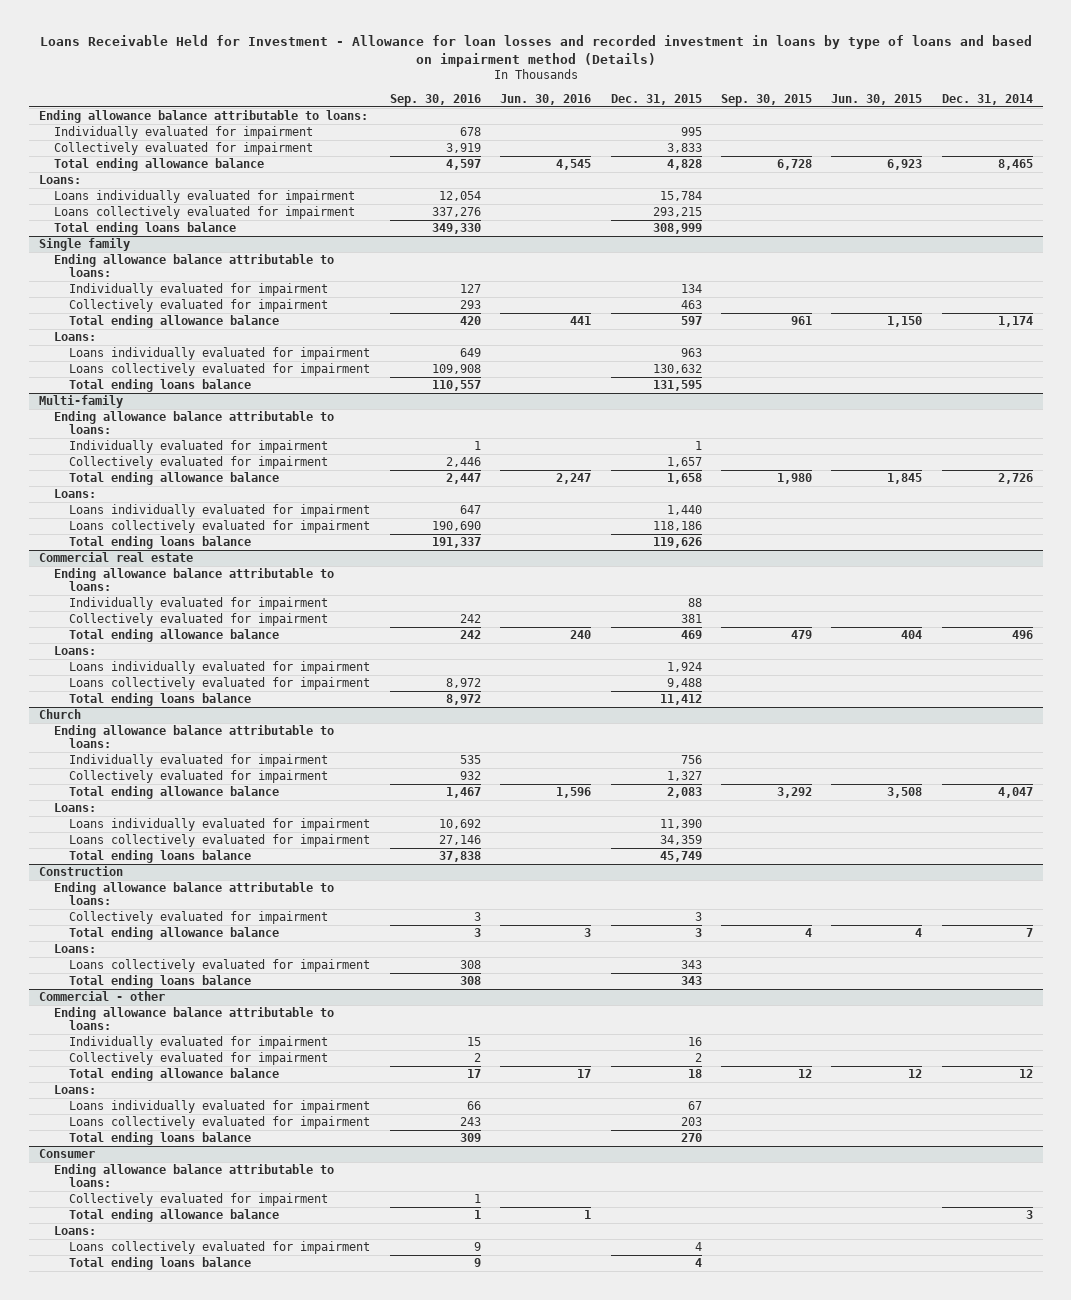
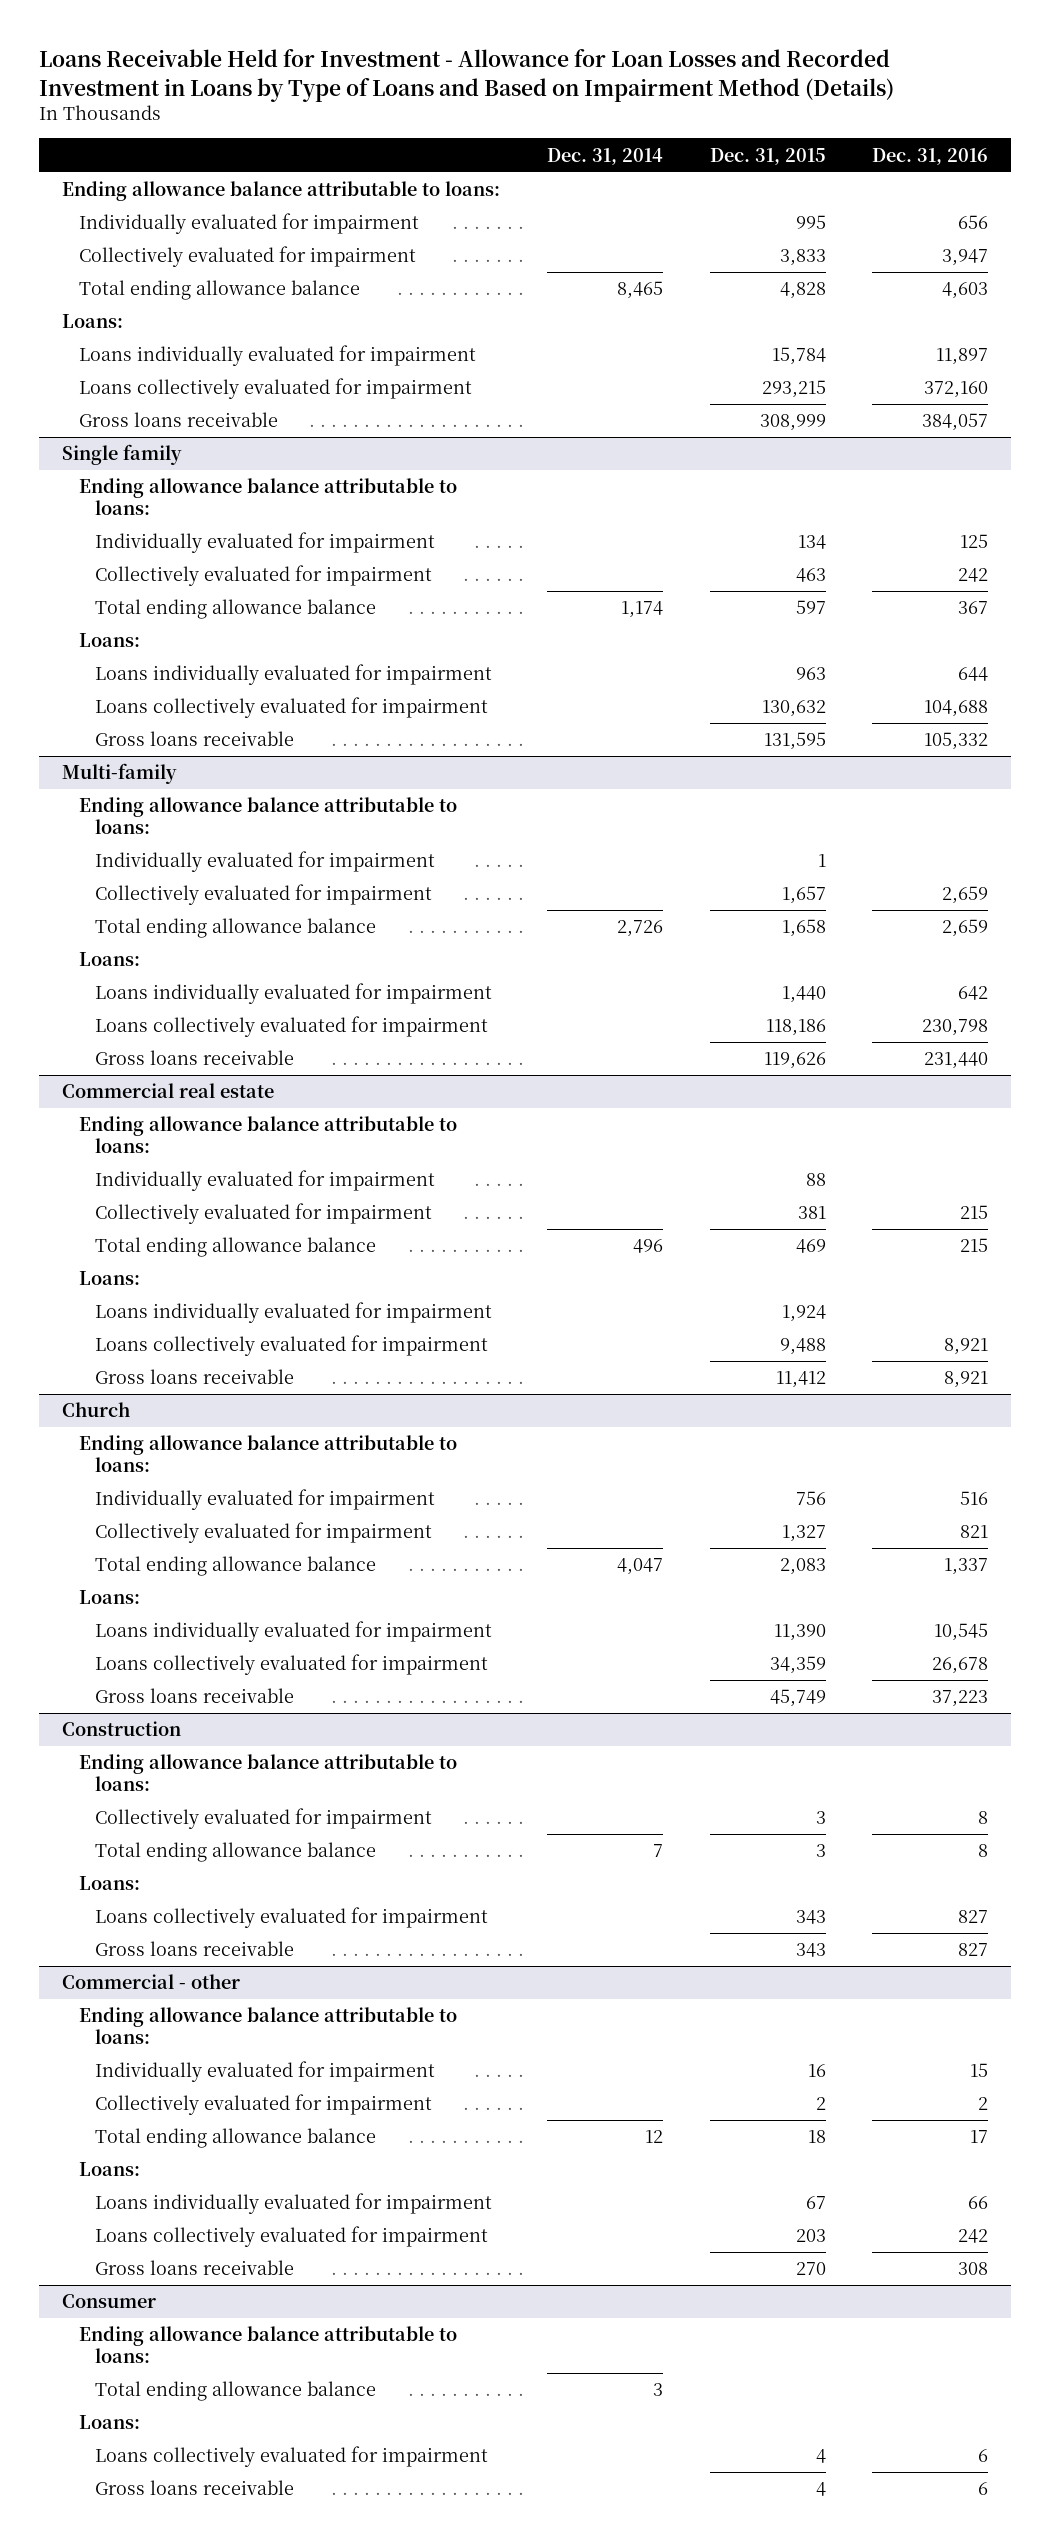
[39,35,1032,67] Loans Receivable Held for Investment - Allowance for loan losses and recorded investment in loans by type of loans and based on impairment method (Details) -> [39,49,895,102] Loans Receivable Held for Investment - Allowance for Loan Losses and Recorded Investment in Loans by Type of Loans and Based on Impairment Method (Details)
[389,93,481,106] Sep. 30, 2016 -> none
[500,93,592,105] Jun. 30, 2016 -> none
[720,93,812,106] Sep. 30, 2015 -> none
[831,93,923,105] Jun. 30, 2015 -> none
none -> [872,147,989,165] Dec. 31, 2016
[53,222,236,236] Total ending loans balance -> [78,412,278,428] Gross loans receivable
[69,379,252,393] Total ending loans balance -> [95,731,295,747] Gross loans receivable
[69,536,252,550] Total ending loans balance -> [95,1050,295,1066] Gross loans receivable
[69,693,252,707] Total ending loans balance -> [95,1369,295,1385] Gross loans receivable
[69,850,252,864] Total ending loans balance -> [95,1688,295,1704] Gross loans receivable
[69,975,252,989] Total ending loans balance -> [95,1941,295,1957] Gross loans receivable
[69,1132,252,1146] Total ending loans balance -> [95,2260,295,2276] Gross loans receivable
[69,1193,329,1207] Collectively evaluated for impairment -> none
[69,1257,252,1271] Total ending loans balance -> [95,2480,295,2496] Gross loans receivable

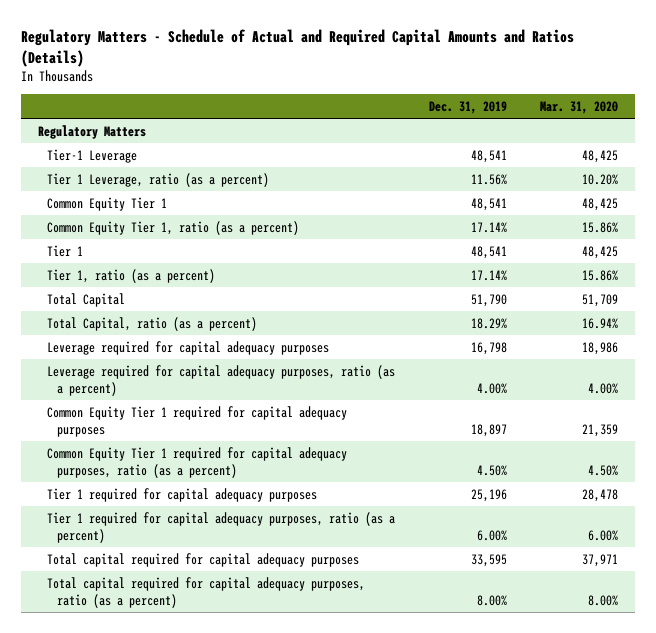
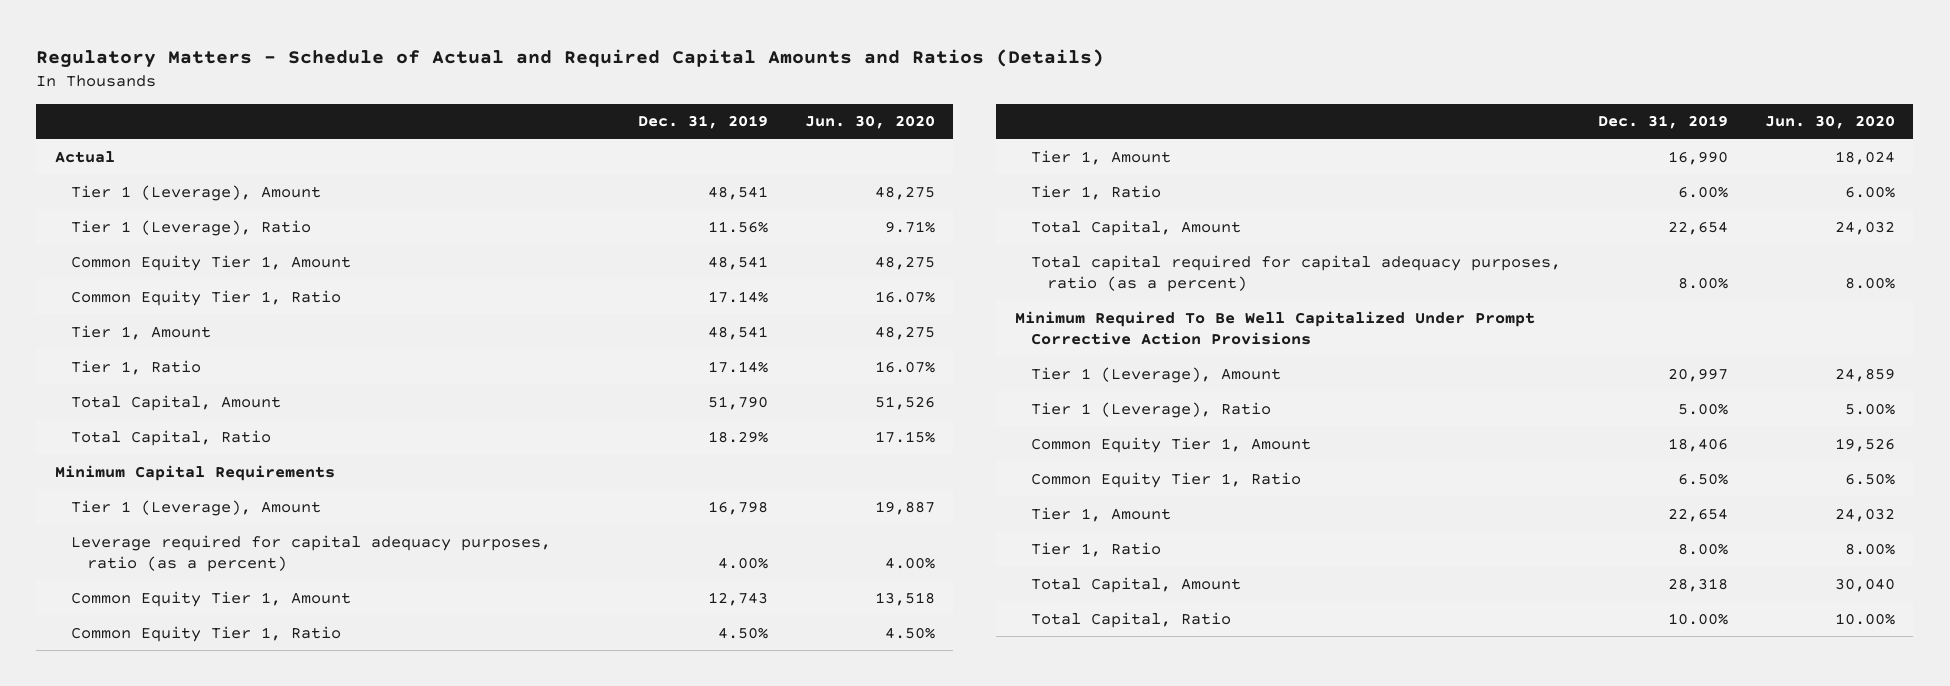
[540,101,619,115] Mar. 31, 2020 -> none
none -> [804,115,935,130] Jun. 30, 2020
[37,124,146,139] Regulatory Matters -> none
none -> [54,150,115,163] Actual
[47,148,138,163] Tier-1 Leverage -> [71,184,322,201] Tier 1 (Leverage), Amount
[47,172,270,187] Tier 1 Leverage, ratio (as a percent) -> [71,219,312,236] Tier 1 (Leverage), Ratio
[47,196,168,211] Common Equity Tier 1 -> [71,254,352,271] Common Equity Tier 1, Amount
[47,220,300,235] Common Equity Tier 1, ratio (as a percent) -> [71,289,342,306] Common Equity Tier 1, Ratio
[47,244,84,257] Tier 1 -> [71,324,212,340] Tier 1, Amount
[47,268,216,283] Tier 1, ratio (as a percent) -> [71,359,202,375] Tier 1, Ratio
[47,292,126,307] Total Capital -> [71,394,282,411] Total Capital, Amount
[47,316,258,331] Total Capital, ratio (as a percent) -> [71,429,272,446] Total Capital, Ratio
none -> [54,464,335,481] Minimum Capital Requirements
[47,340,330,355] Leverage required for capital adequacy purposes -> [71,499,322,516] Tier 1 (Leverage), Amount
[47,405,348,437] Common Equity Tier 1 required for capital adequacy purposes -> [71,590,352,607] Common Equity Tier 1, Amount
[470,423,507,437] 18,897 -> [707,591,768,606] 12,743
[47,446,348,478] Common Equity Tier 1 required for capital adequacy purposes, ratio (as a percent) -> [71,625,342,642] Common Equity Tier 1, Ratio
[47,487,318,502] Tier 1 required for capital adequacy purposes -> [1030,149,1171,165] Tier 1, Amount
[470,488,507,502] 25,196 -> [1667,150,1728,165] 16,990
[47,511,396,543] Tier 1 required for capital adequacy purposes, ratio (as a percent) -> [1030,184,1161,200] Tier 1, Ratio
[47,552,360,567] Total capital required for capital adequacy purposes -> [1030,219,1241,236] Total Capital, Amount
[470,553,507,567] 33,595 -> [1667,220,1728,235] 22,654
none -> [1014,310,1535,345] Minimum Required To Be Well Capitalized Under Prompt Corrective Action Provisions
none -> [1030,366,1281,383] Tier 1 (Leverage), Amount
none -> [1030,401,1271,418] Tier 1 (Leverage), Ratio
none -> [1030,436,1311,453] Common Equity Tier 1, Amount
none -> [1030,471,1301,488] Common Equity Tier 1, Ratio
none -> [1030,506,1171,522] Tier 1, Amount
none -> [1030,541,1161,557] Tier 1, Ratio
none -> [1030,576,1241,593] Total Capital, Amount
none -> [1030,611,1231,628] Total Capital, Ratio

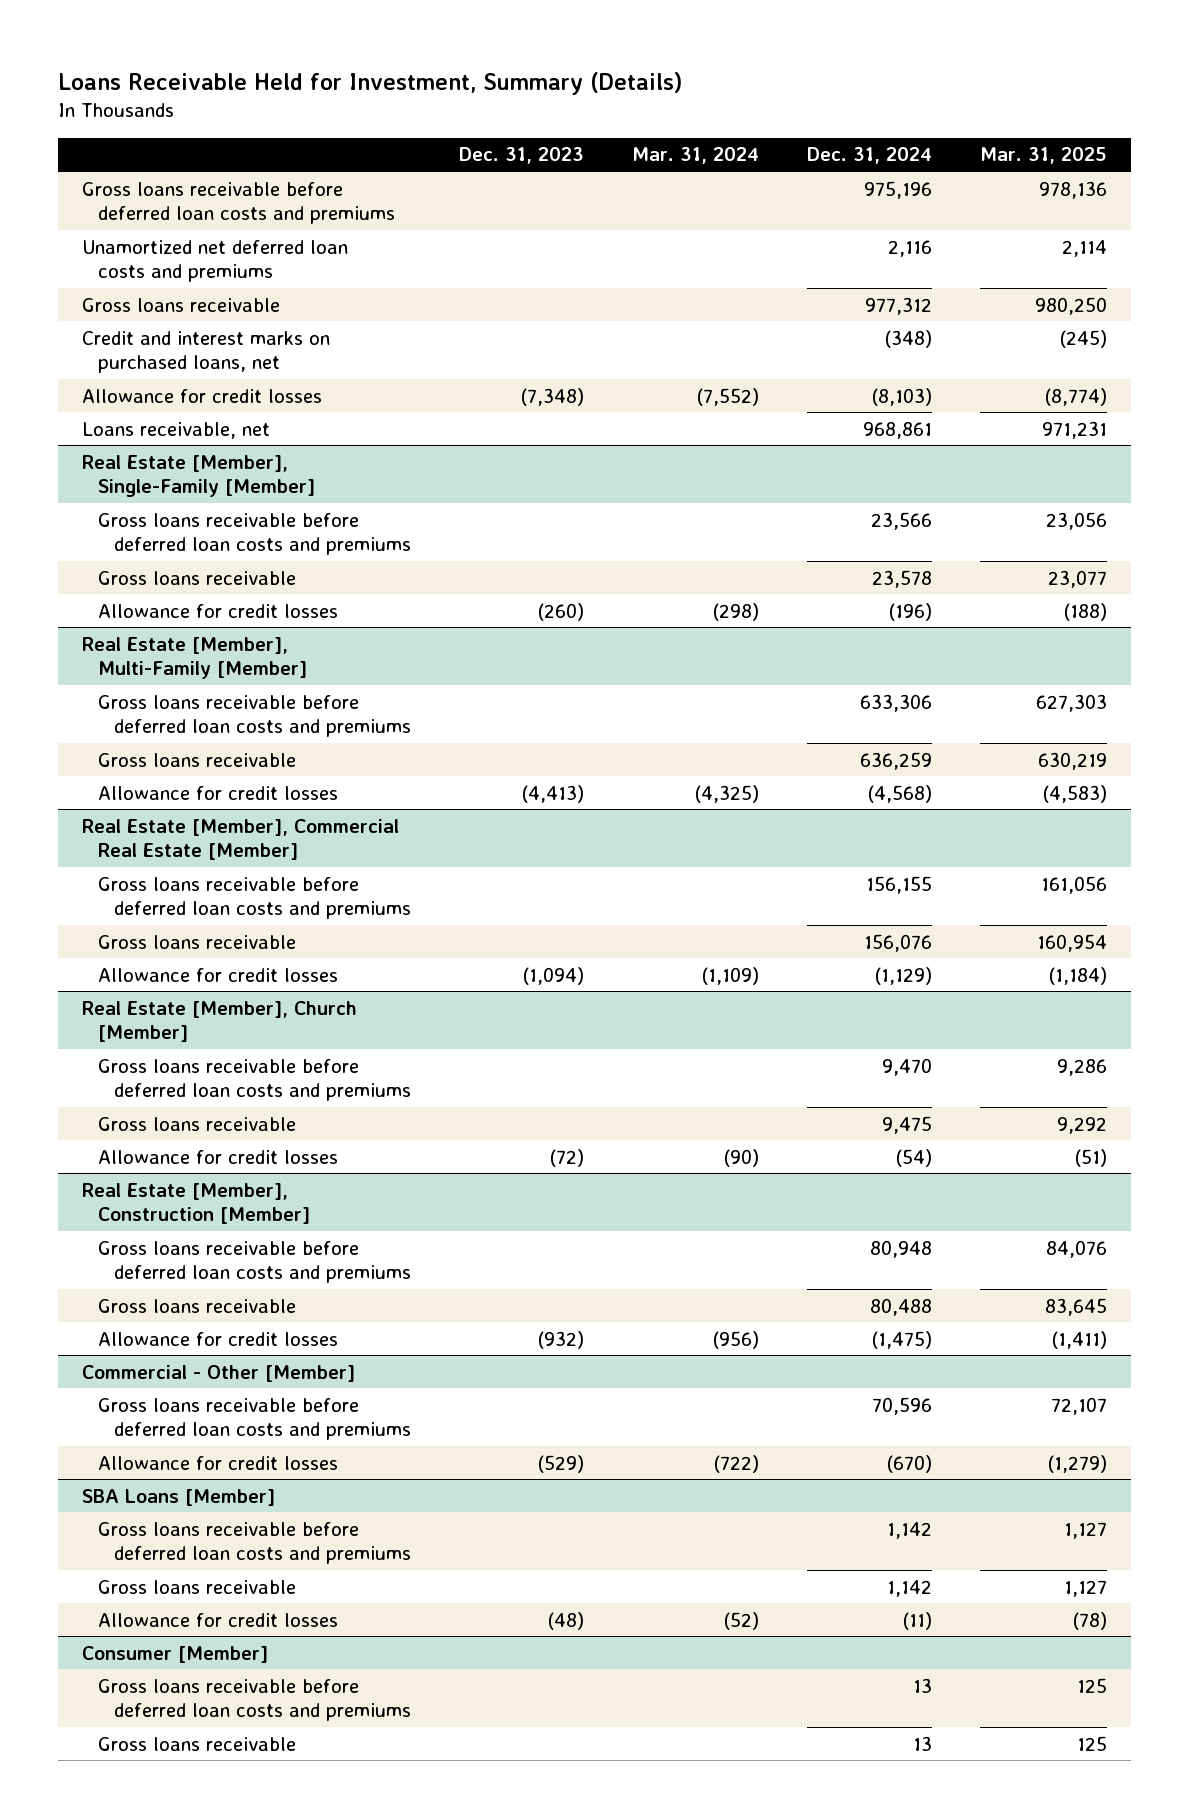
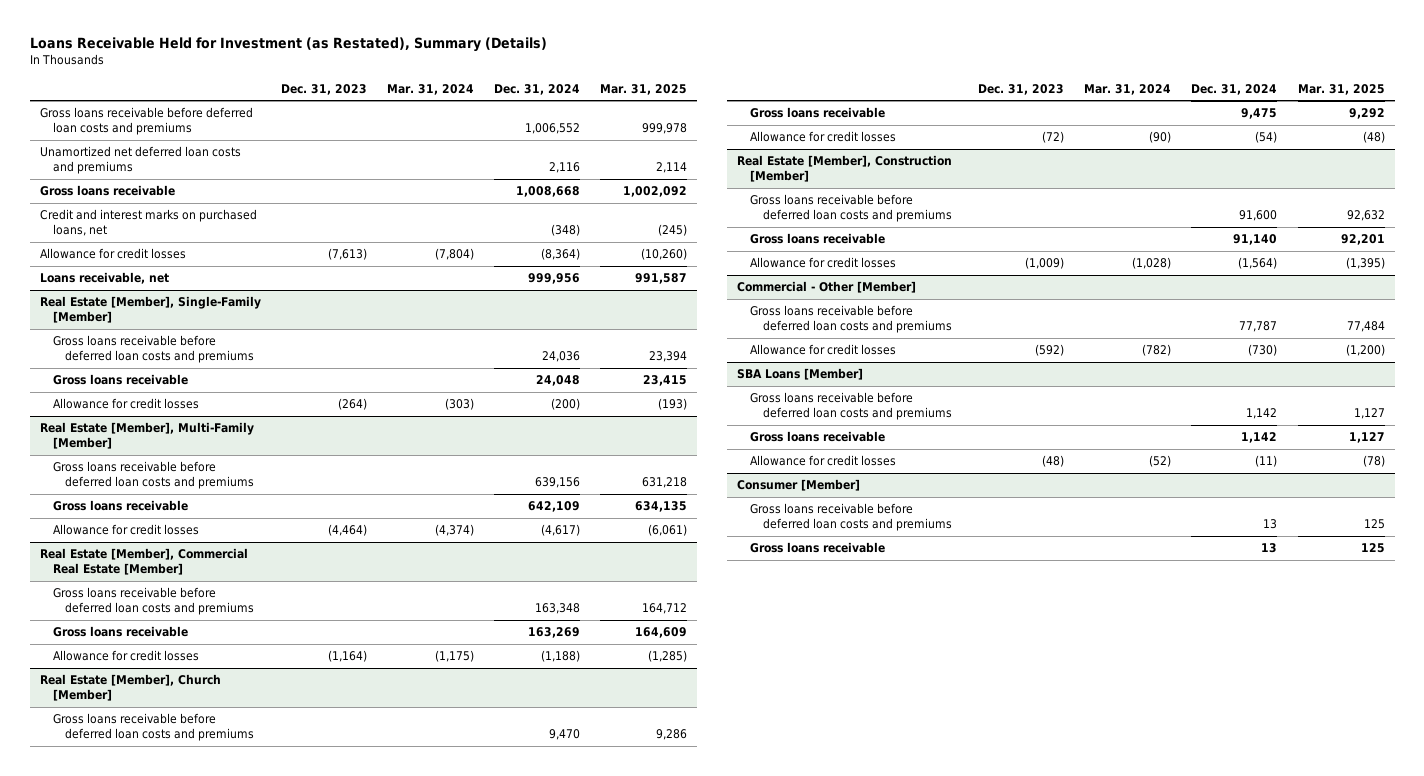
[58,71,683,95] Loans Receivable Held for Investment, Summary (Details) -> [29,37,547,53] Loans Receivable Held for Investment (as Restated), Summary (Details)
[864,180,933,199] 975,196 -> [525,123,581,135] 1,006,552
[1039,180,1108,199] 978,136 -> [642,123,688,135] 999,978
[865,296,933,315] 977,312 -> [516,186,581,198] 1,008,668
[1035,296,1108,315] 980,250 -> [623,186,688,198] 1,002,092
[520,387,584,406] (7,348) -> [327,248,367,261] (7,613)
[696,387,759,406] (7,552) -> [435,248,475,261] (7,804)
[872,387,933,406] (8,103) -> [541,248,581,261] (8,364)
[1045,387,1108,406] (8,774) -> [641,248,688,261] (10,260)
[863,421,933,439] 968,861 -> [528,273,581,285] 999,956
[1042,420,1108,439] 971,231 -> [635,273,688,285] 991,587
[871,511,933,530] 23,566 -> [542,351,581,363] 24,036
[1046,511,1108,530] 23,056 -> [649,351,688,363] 23,394
[872,569,933,588] 23,578 -> [536,375,581,387] 24,048
[1048,569,1108,588] 23,077 -> [643,375,688,387] 23,415
[537,602,584,621] (260) -> [337,398,367,411] (264)
[712,602,759,621] (298) -> [445,398,475,411] (303)
[889,602,933,621] (196) -> [551,398,581,411] (200)
[1064,602,1108,621] (188) -> [658,398,688,411] (193)
[860,693,933,712] 633,306 -> [535,477,581,489] 639,156
[1036,693,1108,712] 627,303 -> [642,477,688,489] 631,218
[860,751,933,770] 636,259 -> [528,501,581,513] 642,109
[1038,751,1108,770] 630,219 -> [635,501,688,513] 634,135
[521,784,584,803] (4,413) -> [327,524,367,537] (4,464)
[694,784,759,803] (4,325) -> [435,524,475,537] (4,374)
[868,784,933,803] (4,568) -> [541,524,581,537] (4,617)
[1043,784,1108,803] (4,583) -> [648,524,688,537] (6,061)
[866,875,933,894] 156,155 -> [535,603,581,615] 163,348
[1041,875,1108,894] 161,056 -> [642,603,688,615] 164,712
[864,933,933,952] 156,076 -> [528,627,581,639] 163,269
[1037,933,1108,952] 160,954 -> [635,627,688,639] 164,609
[522,966,584,985] (1,094) -> [327,650,367,663] (1,164)
[701,966,759,985] (1,109) -> [435,650,475,663] (1,175)
[875,966,933,985] (1,129) -> [541,650,581,663] (1,188)
[1049,966,1108,985] (1,184) -> [648,650,688,663] (1,285)
[1075,1148,1108,1167] (51) -> [1362,131,1385,144] (48)
[870,1239,933,1258] 80,948 -> [1239,210,1278,222] 91,600
[1046,1239,1108,1258] 84,076 -> [1346,210,1385,222] 92,632
[870,1297,933,1316] 80,488 -> [1233,234,1278,246] 91,140
[1045,1297,1108,1316] 83,645 -> [1340,234,1385,246] 92,201
[537,1330,584,1349] (932) -> [1025,257,1065,270] (1,009)
[712,1330,759,1349] (956) -> [1132,257,1172,270] (1,028)
[872,1330,933,1349] (1,475) -> [1238,257,1278,270] (1,564)
[1052,1330,1108,1349] (1,411) -> [1345,257,1385,270] (1,395)
[872,1396,933,1415] 70,596 -> [1239,321,1278,333] 77,787
[1051,1396,1108,1415] 72,107 -> [1346,321,1385,333] 77,484
[537,1454,584,1473] (529) -> [1035,344,1065,357] (592)
[713,1454,759,1473] (722) -> [1142,344,1172,357] (782)
[887,1454,933,1473] (670) -> [1248,344,1278,357] (730)
[1048,1454,1108,1473] (1,279) -> [1345,344,1385,357] (1,200)

